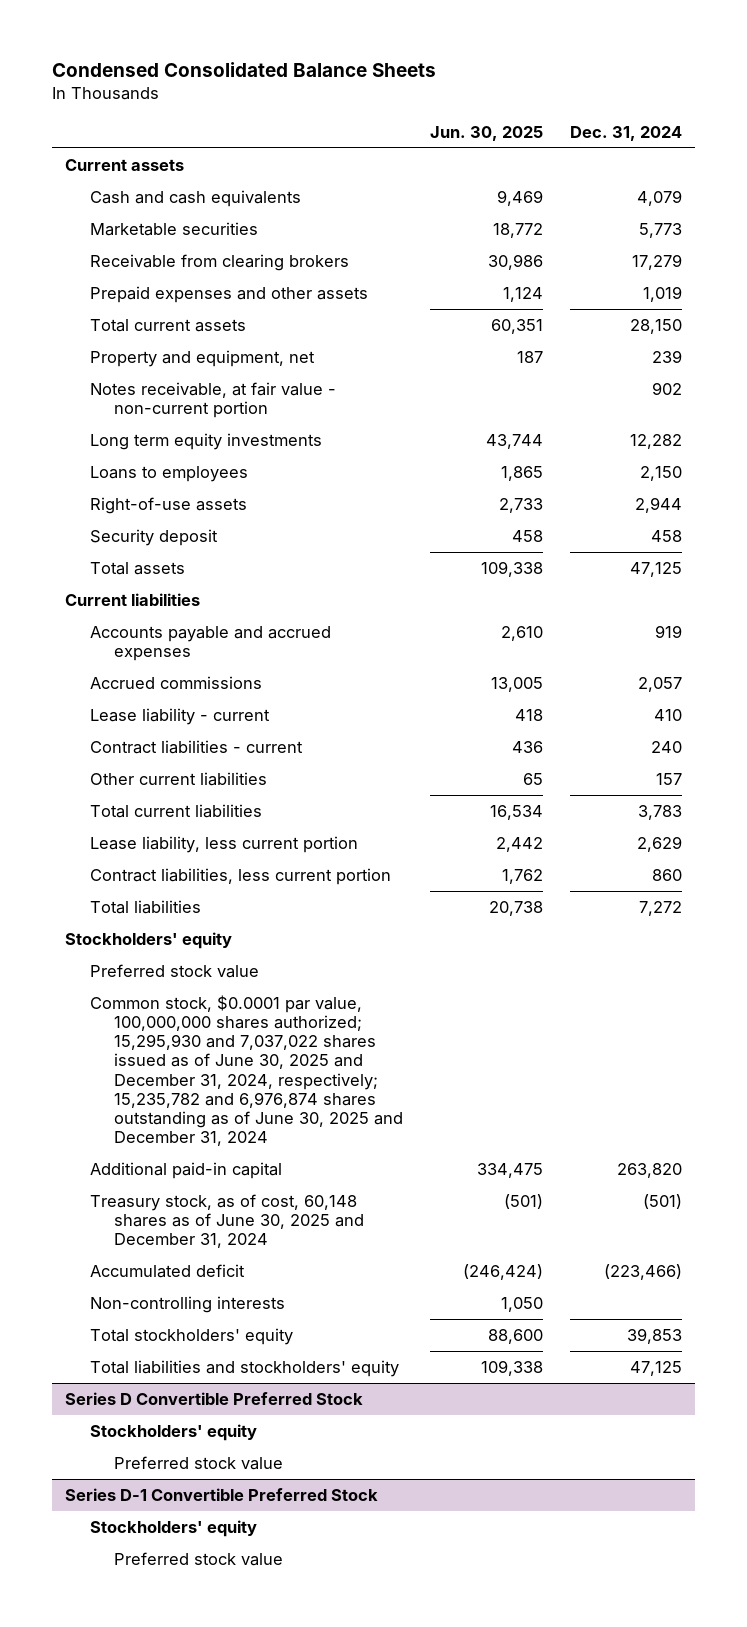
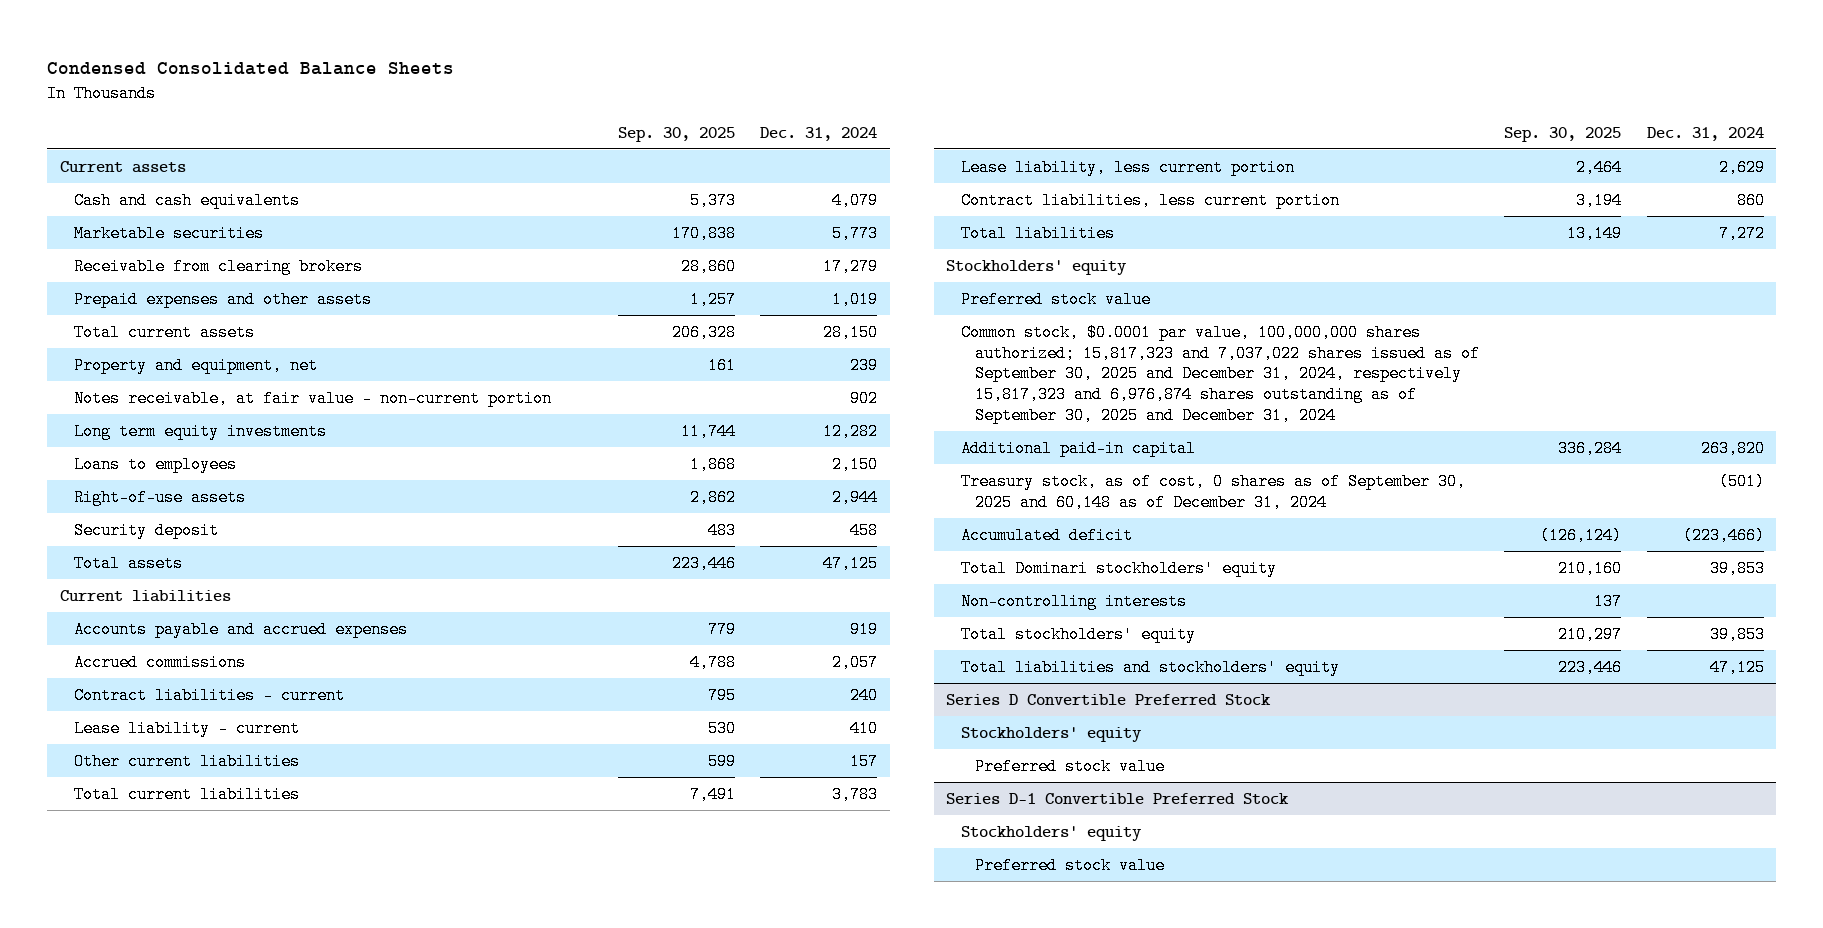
[429,125,543,141] Jun. 30, 2025 -> none
none -> [617,126,735,142] Sep. 30, 2025
[89,707,270,725] Lease liability - current -> [74,719,301,737] Lease liability - current
[89,994,404,1147] Common stock, $0.0001 par value, 100,000,000 shares authorized; 15,295,930 and 7,037,022 shares issued as of June 30, 2025 and December 31, 2024, respectively; 15,235,782 and 6,976,874 shares outstanding as of June 30, 2025 and December 31, 2024 -> [960,323,1481,424] Common stock, $0.0001 par value, 100,000,000 shares authorized; 15,817,323 and 7,037,022 shares issued as of September 30, 2025 and December 31, 2024, respectively 15,817,323 and 6,976,874 shares outstanding as of September 30, 2025 and December 31, 2024
[89,1193,365,1249] Treasury stock, as of cost, 60,148 shares as of June 30, 2025 and December 31, 2024 -> [960,472,1466,511] Treasury stock, as of cost, 0 shares as of September 30, 2025 and 60,148 as of December 31, 2024
none -> [960,559,1277,577] Total Dominari stockholders' equity

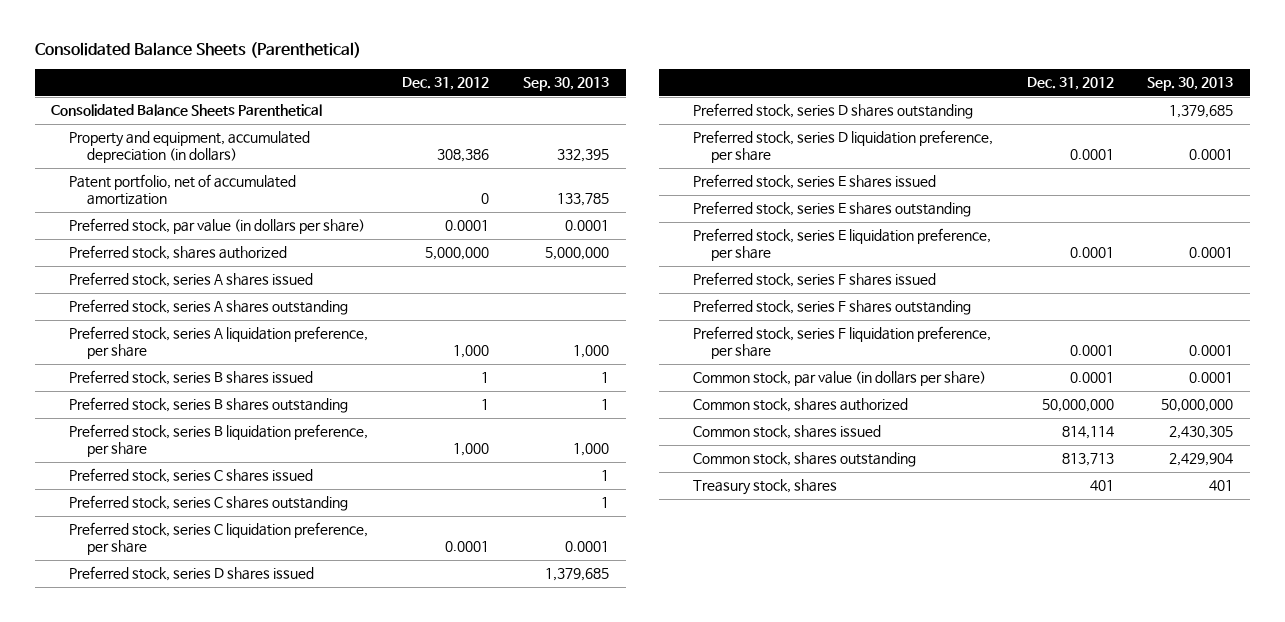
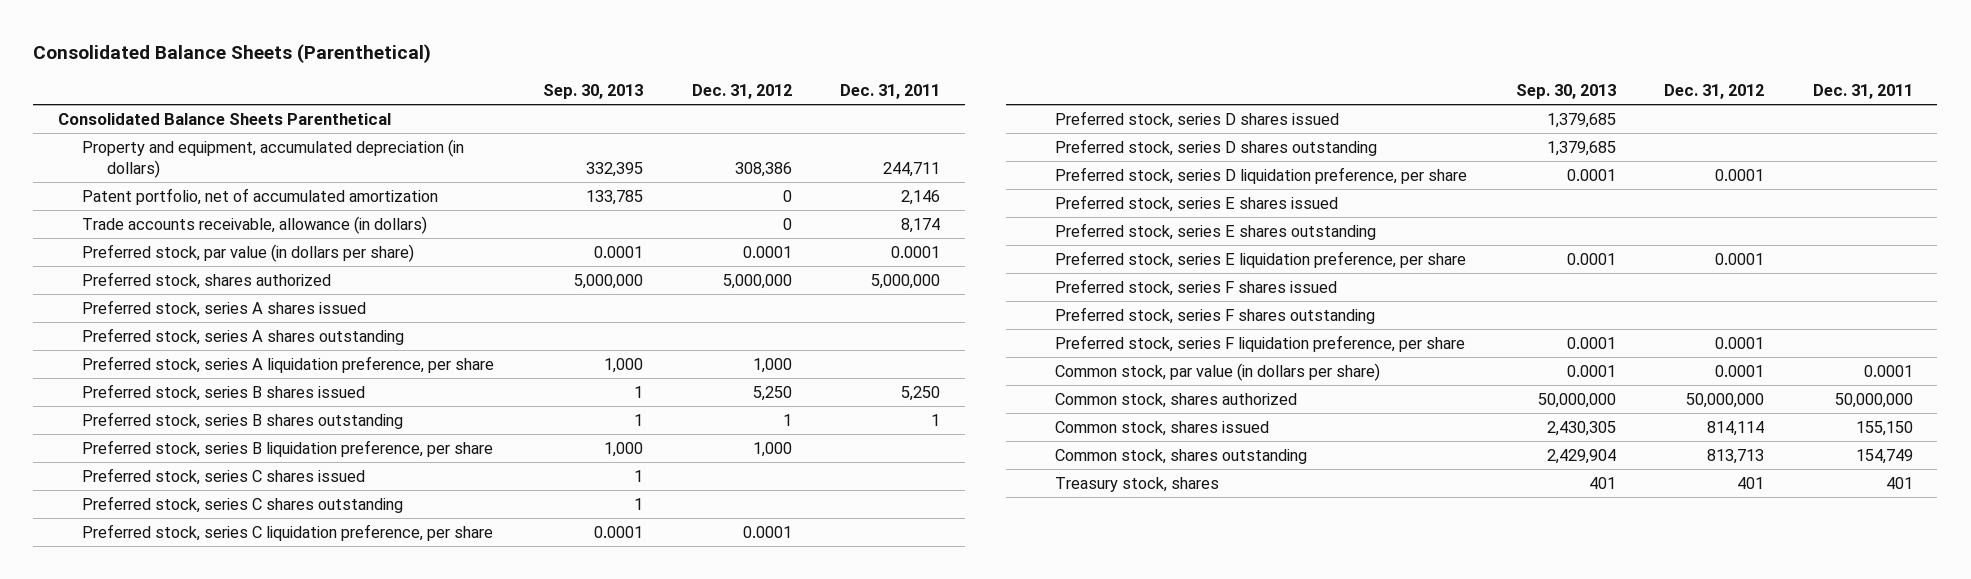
none -> [840,84,941,100] Dec. 31, 2011
none -> [82,215,428,234] Trade accounts receivable, allowance (in dollars)
[481,372,490,384] 1 -> [752,385,792,401] 5,250

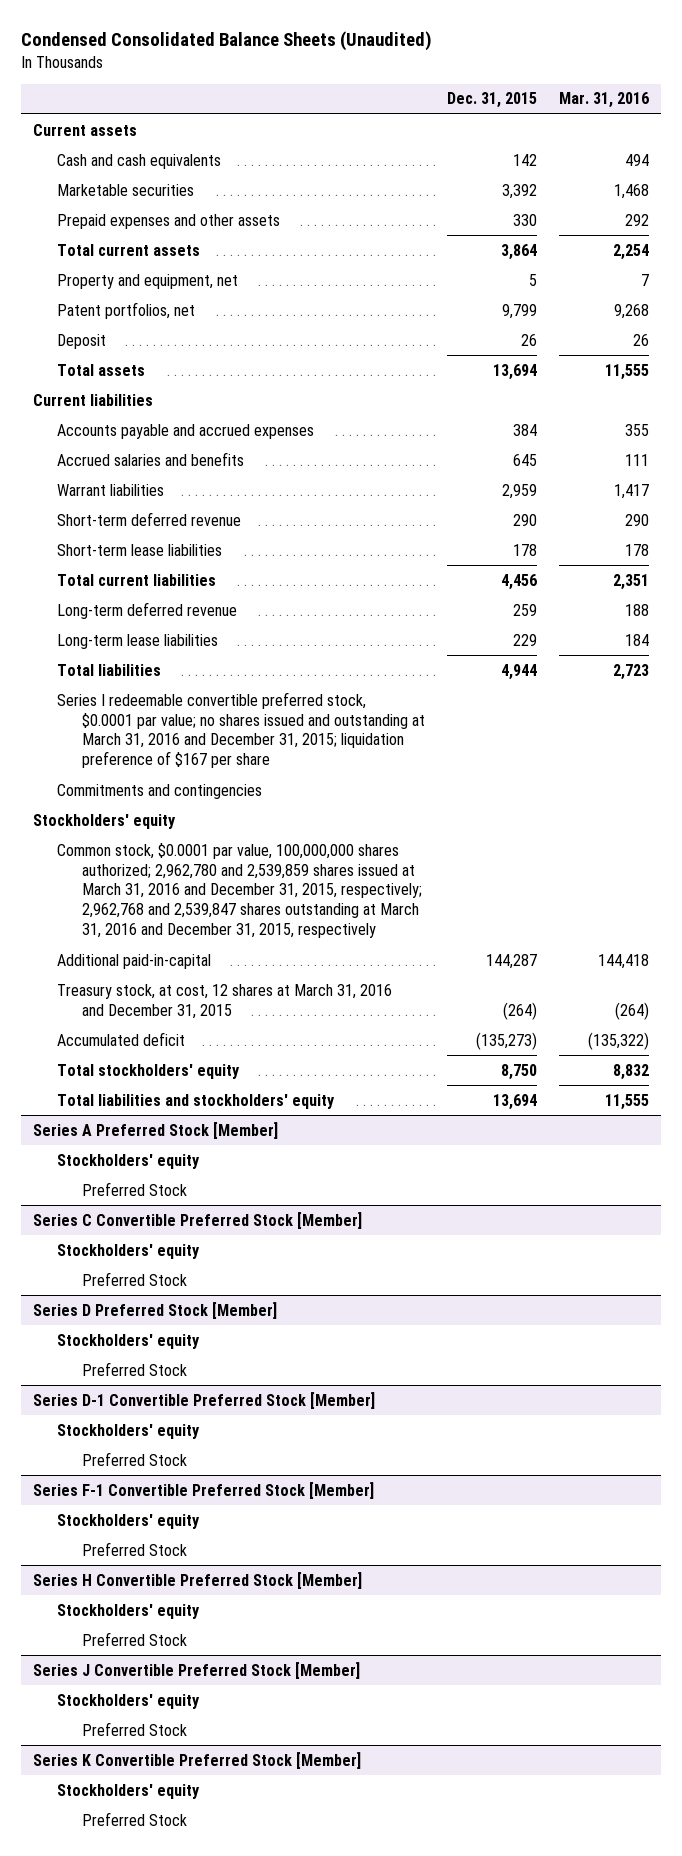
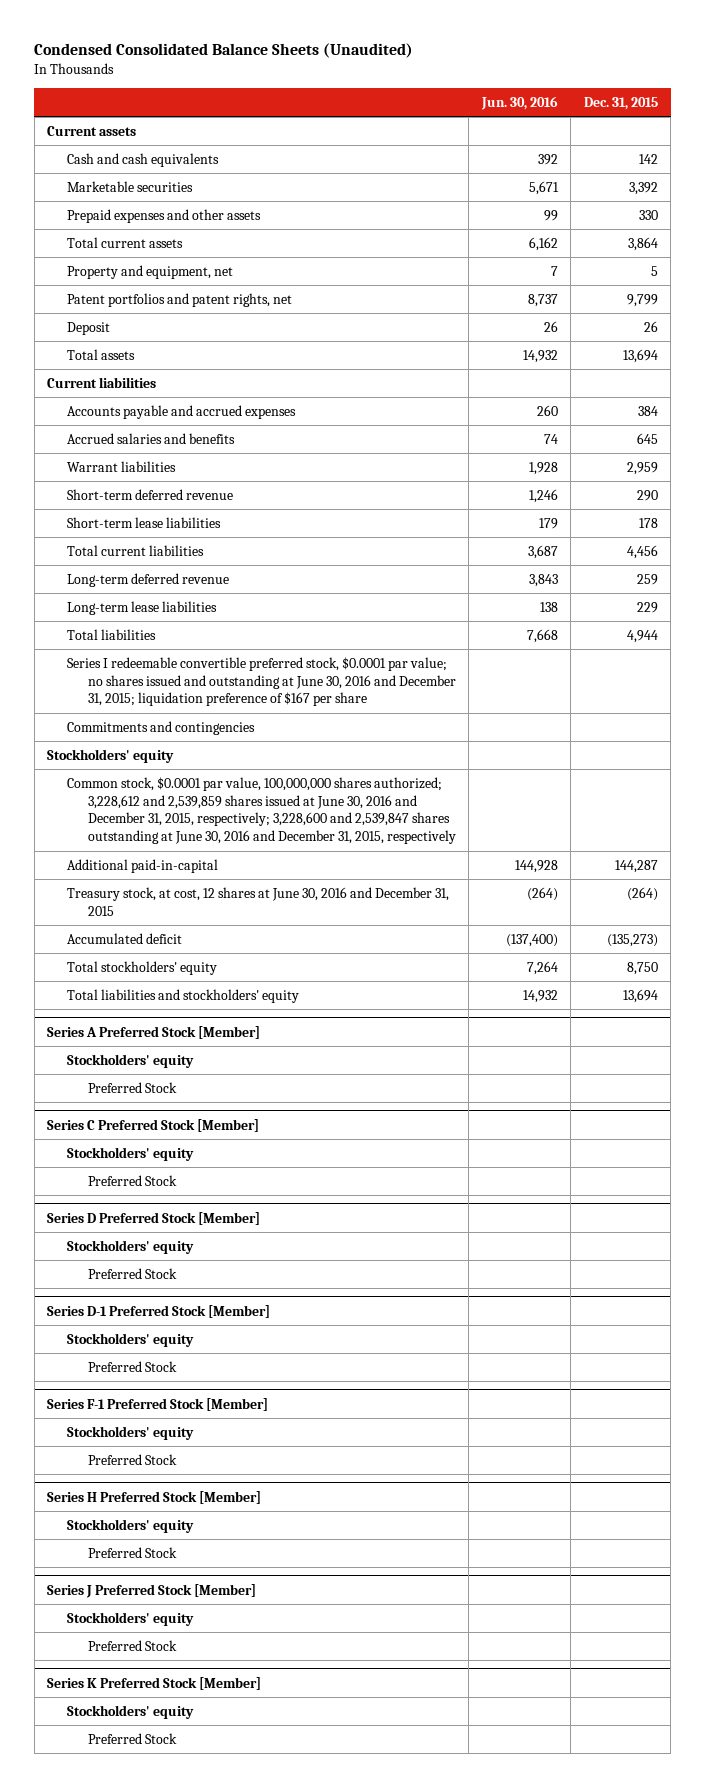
[559,92,650,109] Mar. 31, 2016 -> none
none -> [480,95,558,110] Jun. 30, 2016
[57,301,196,319] Patent portfolios, net -> [67,292,293,307] Patent portfolios and patent rights, net
[57,691,426,769] Series I redeemable convertible preferred stock, $0.0001 par value; no shares issued and outstanding at March 31, 2016 and December 31, 2015; liquidation preference of $167 per share -> [67,656,456,707] Series I redeemable convertible preferred stock, $0.0001 par value; no shares issued and outstanding at June 30, 2016 and December 31, 2015; liquidation preference of $167 per share
[57,842,423,939] Common stock, $0.0001 par value, 100,000,000 shares authorized; 2,962,780 and 2,539,859 shares issued at March 31, 2016 and December 31, 2015, respectively; 2,962,768 and 2,539,847 shares outstanding at March 31, 2016 and December 31, 2015, respectively -> [67,776,456,845] Common stock, $0.0001 par value, 100,000,000 shares authorized; 3,228,612 and 2,539,859 shares issued at June 30, 2016 and December 31, 2015, respectively; 3,228,600 and 2,539,847 shares outstanding at June 30, 2016 and December 31, 2015, respectively
[57,983,393,1019] Treasury stock, at cost, 12 shares at March 31, 2016 and December 31, 2015 -> [67,886,450,916] Treasury stock, at cost, 12 shares at June 30, 2016 and December 31, 2015
[32,1211,362,1229] Series C Convertible Preferred Stock [Member] -> [47,1118,260,1132] Series C Preferred Stock [Member]
[32,1391,375,1409] Series D-1 Convertible Preferred Stock [Member] -> [47,1304,271,1318] Series D-1 Preferred Stock [Member]
[32,1481,374,1499] Series F-1 Convertible Preferred Stock [Member] -> [47,1397,269,1411] Series F-1 Preferred Stock [Member]
[32,1571,362,1589] Series H Convertible Preferred Stock [Member] -> [47,1490,262,1504] Series H Preferred Stock [Member]
[32,1661,360,1679] Series J Convertible Preferred Stock [Member] -> [47,1583,257,1598] Series J Preferred Stock [Member]
[32,1751,361,1769] Series K Convertible Preferred Stock [Member] -> [47,1676,262,1690] Series K Preferred Stock [Member]

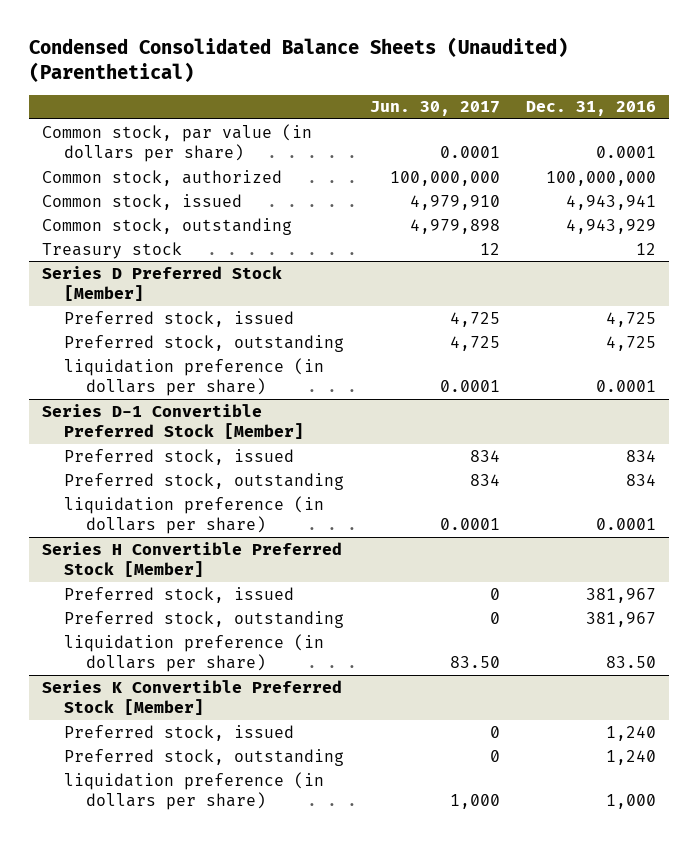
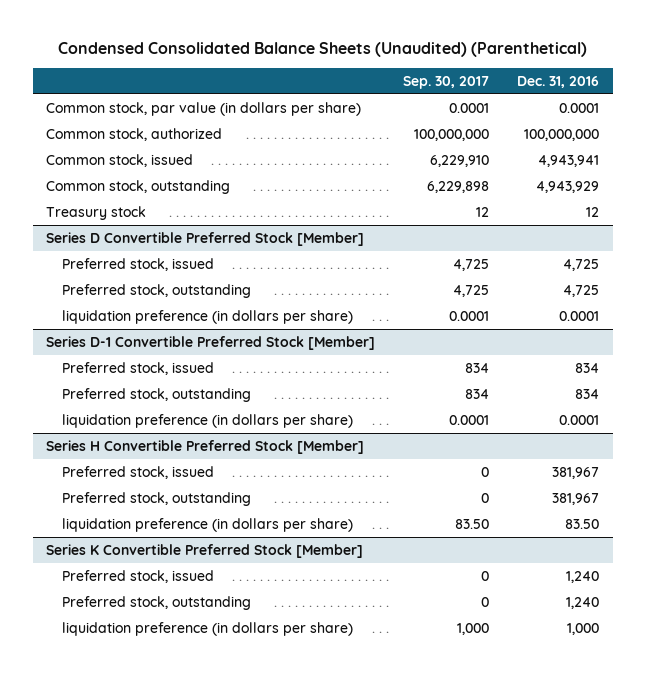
[370,101,501,117] Jun. 30, 2017 -> none
none -> [403,75,490,89] Sep. 30, 2017
[41,265,282,302] Series D Preferred Stock [Member] -> [46,231,365,246] Series D Convertible Preferred Stock [Member]

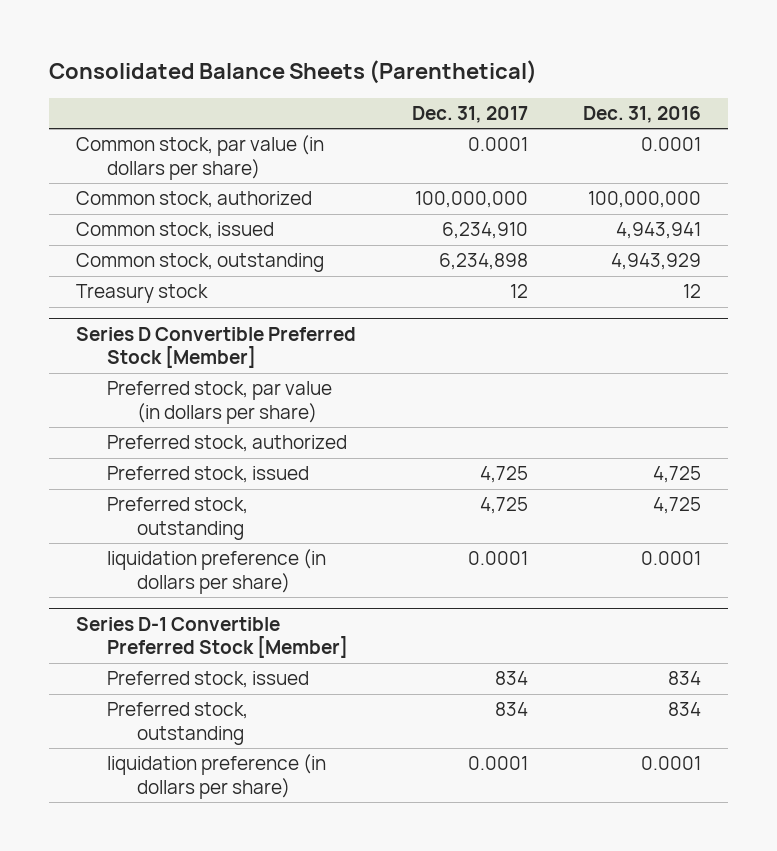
[57,42,587,58] Condensed Consolidated Balance Sheets (Unaudited) (Parenthetical) -> [48,59,537,84] Consolidated Balance Sheets (Parenthetical)
[403,75,490,89] Sep. 30, 2017 -> none
none -> [411,105,528,123] Dec. 31, 2017
none -> [106,381,332,424] Preferred stock, par value (in dollars per share)
none -> [106,435,347,453] Preferred stock, authorized
[46,439,365,454] Series H Convertible Preferred Stock [Member] -> none
[61,465,214,479] Preferred stock, issued -> none
[61,491,251,506] Preferred stock, outstanding -> none
[61,517,353,532] liquidation preference (in dollars per share) -> none
[46,543,364,558] Series K Convertible Preferred Stock [Member] -> none
[61,569,214,583] Preferred stock, issued -> none
[61,595,251,610] Preferred stock, outstanding -> none
[61,621,353,636] liquidation preference (in dollars per share) -> none

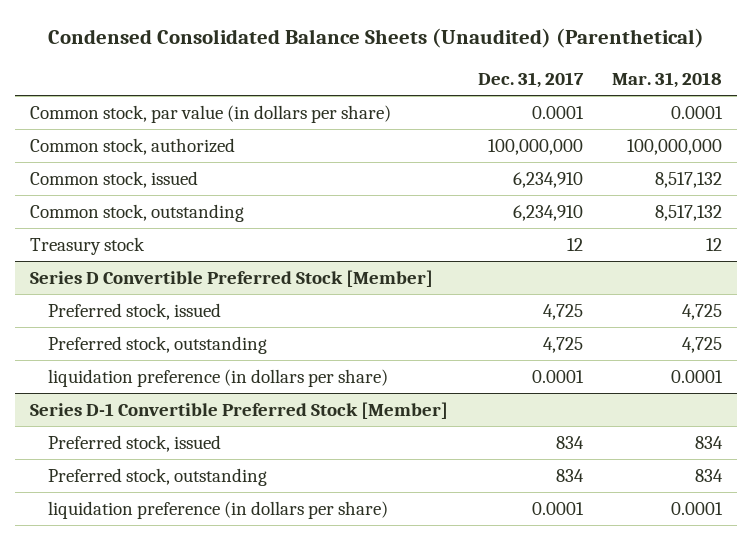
[48,59,537,84] Consolidated Balance Sheets (Parenthetical) -> [48,27,705,48] Condensed Consolidated Balance Sheets (Unaudited) (Parenthetical)
[582,105,701,123] Dec. 31, 2016 -> none
none -> [612,71,723,88] Mar. 31, 2018
[438,253,528,271] 6,234,898 -> [512,204,583,221] 6,234,910
[106,381,332,424] Preferred stock, par value (in dollars per share) -> none
[106,435,347,453] Preferred stock, authorized -> none

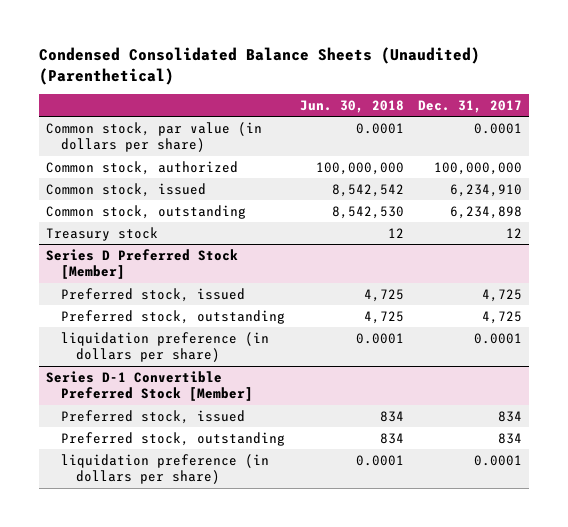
[612,71,723,88] Mar. 31, 2018 -> none
none -> [299,99,404,113] Jun. 30, 2018
[512,204,583,221] 6,234,910 -> [450,205,523,219] 6,234,898
[30,269,434,287] Series D Convertible Preferred Stock [Member] -> [46,248,239,280] Series D Preferred Stock [Member]

